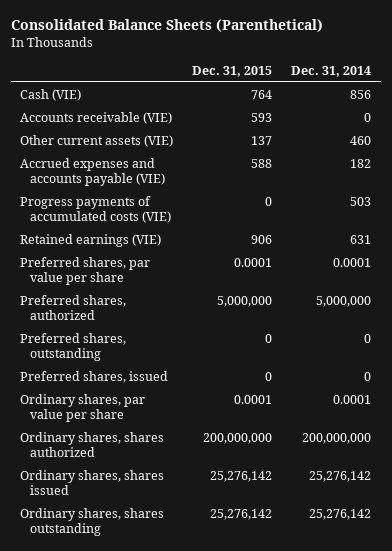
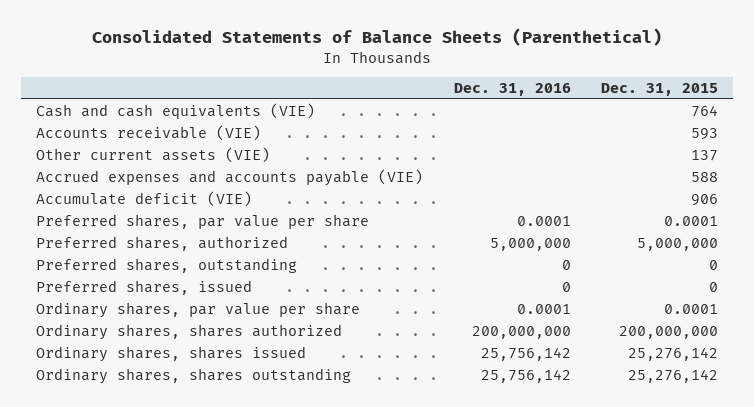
[10,18,323,32] Consolidated Balance Sheets (Parenthetical) -> [92,28,663,47] Consolidated Statements of Balance Sheets (Parenthetical)
[291,65,372,77] Dec. 31, 2014 -> none
none -> [453,82,571,96] Dec. 31, 2016
[20,88,82,101] Cash (VIE) -> [36,103,316,120] Cash and cash equivalents (VIE)
[20,195,171,224] Progress payments of accumulated costs (VIE) -> none
[20,233,162,247] Retained earnings (VIE) -> [36,191,253,208] Accumulate deficit (VIE)

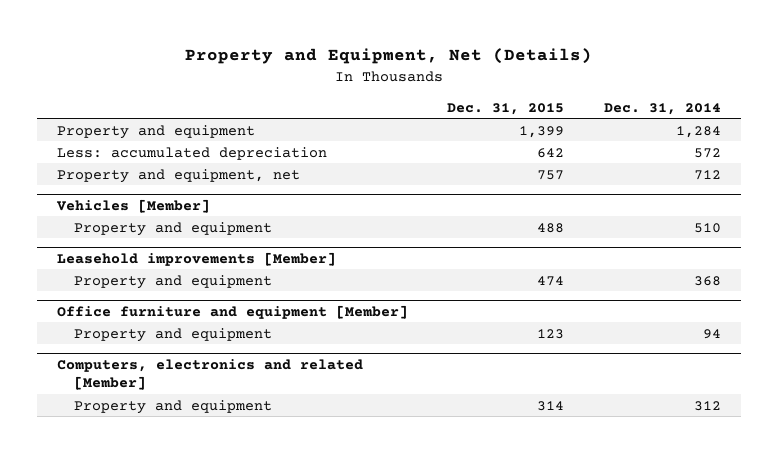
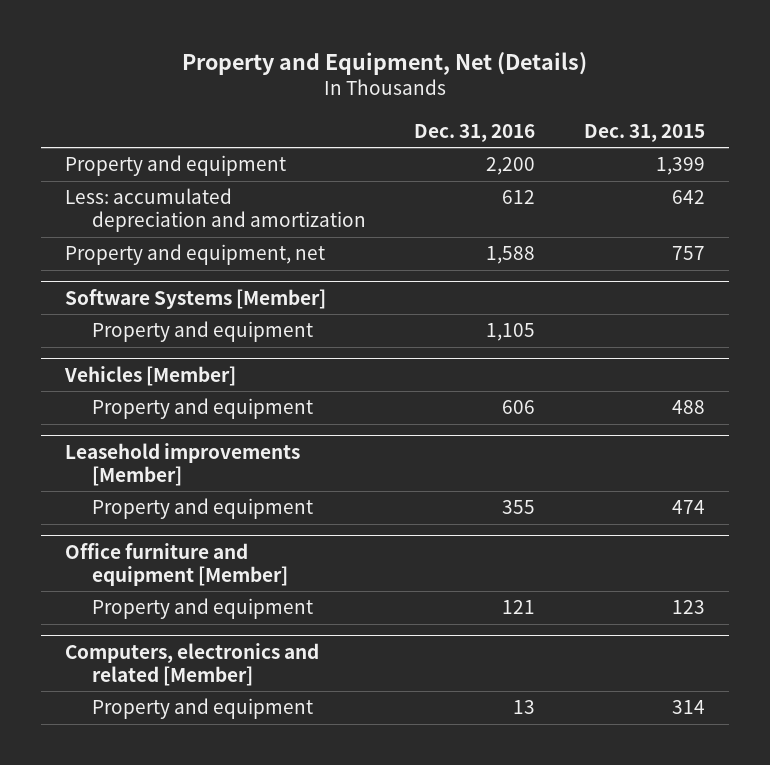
[603,102,721,115] Dec. 31, 2014 -> none
none -> [414,123,536,142] Dec. 31, 2016
[56,146,327,160] Less: accumulated depreciation -> [65,188,366,233] Less: accumulated depreciation and amortization
none -> [65,288,327,309] Software Systems [Member]
none -> [91,321,313,343] Property and equipment

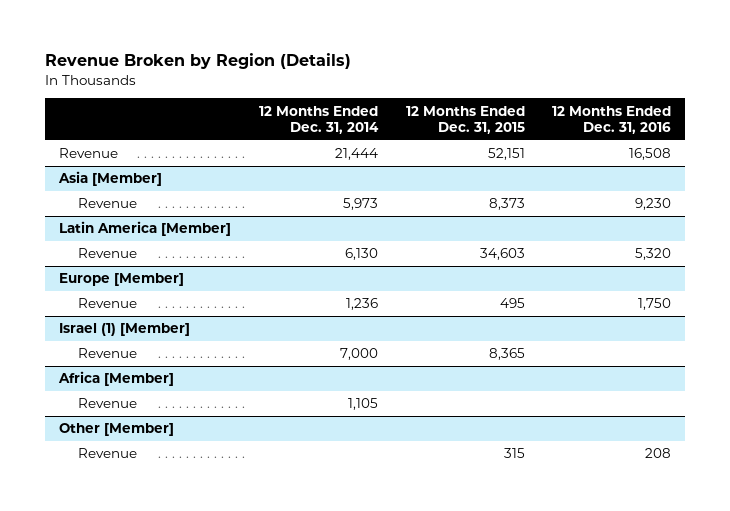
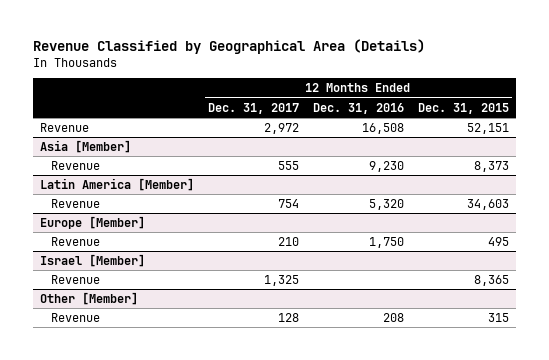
[44,52,351,69] Revenue Broken by Region (Details) -> [33,39,426,55] Revenue Classified by Geographical Area (Details)
[258,105,379,135] 12 Months Ended Dec. 31, 2014 -> none
none -> [208,102,300,114] Dec. 31, 2017
[58,323,190,337] Israel (1) [Member] -> [40,253,146,267] Israel [Member]
[57,371,174,387] Africa [Member] -> none
[77,398,137,409] Revenue -> none

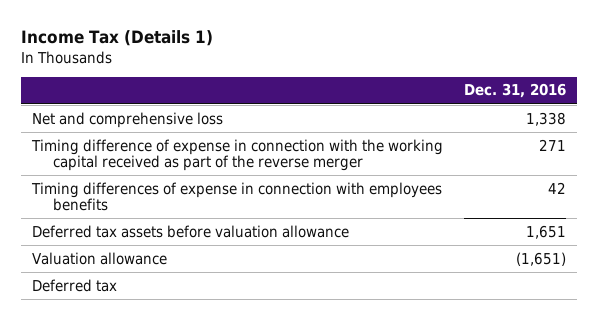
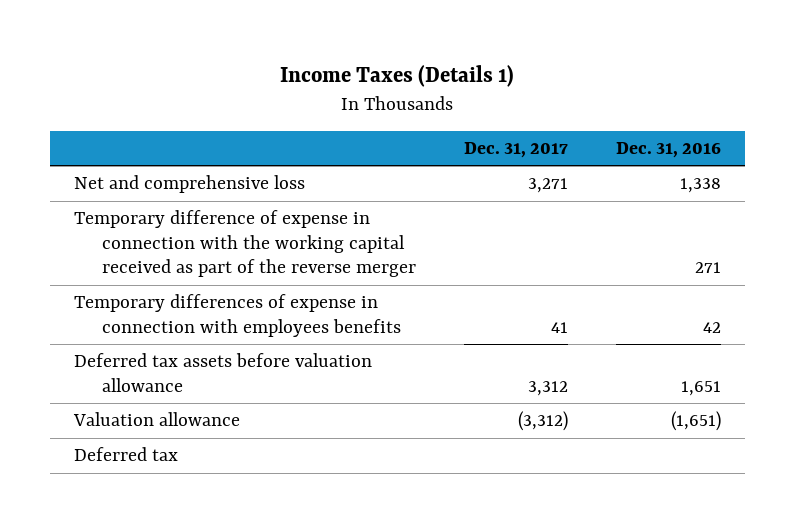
[21,30,214,47] Income Tax (Details 1) -> [280,65,515,88] Income Taxes (Details 1)
none -> [464,141,569,158] Dec. 31, 2017
[30,138,443,172] Timing difference of expense in connection with the working capital received as part of the reverse merger -> [73,210,417,278] Temporary difference of expense in connection with the working capital received as part of the reverse merger
[30,181,442,212] Timing differences of expense in connection with employees benefits -> [73,294,402,337] Temporary differences of expense in connection with employees benefits

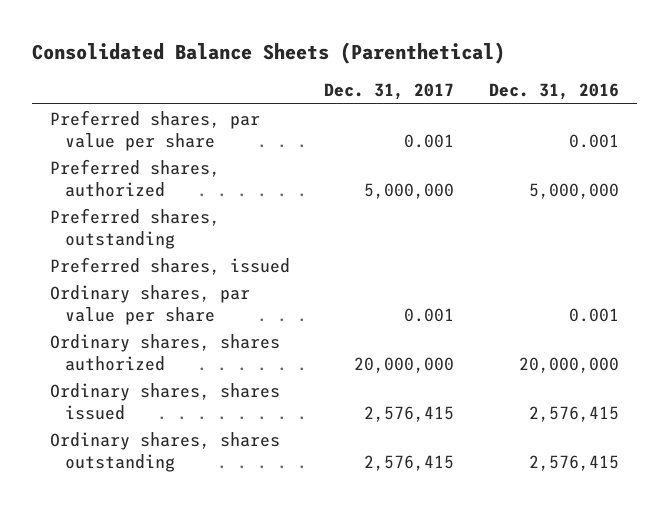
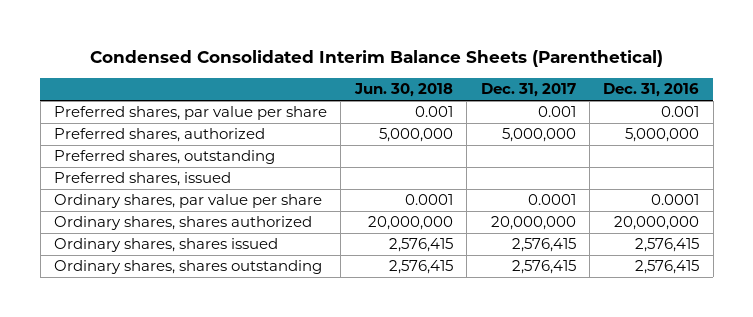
[32,42,506,65] Consolidated Balance Sheets (Parenthetical) -> [89,50,663,68] Condensed Consolidated Interim Balance Sheets (Parenthetical)
none -> [353,83,453,98] Jun. 30, 2018
[404,307,455,322] 0.001 -> [527,194,576,206] 0.0001
[569,307,620,322] 0.001 -> [651,194,700,206] 0.0001

